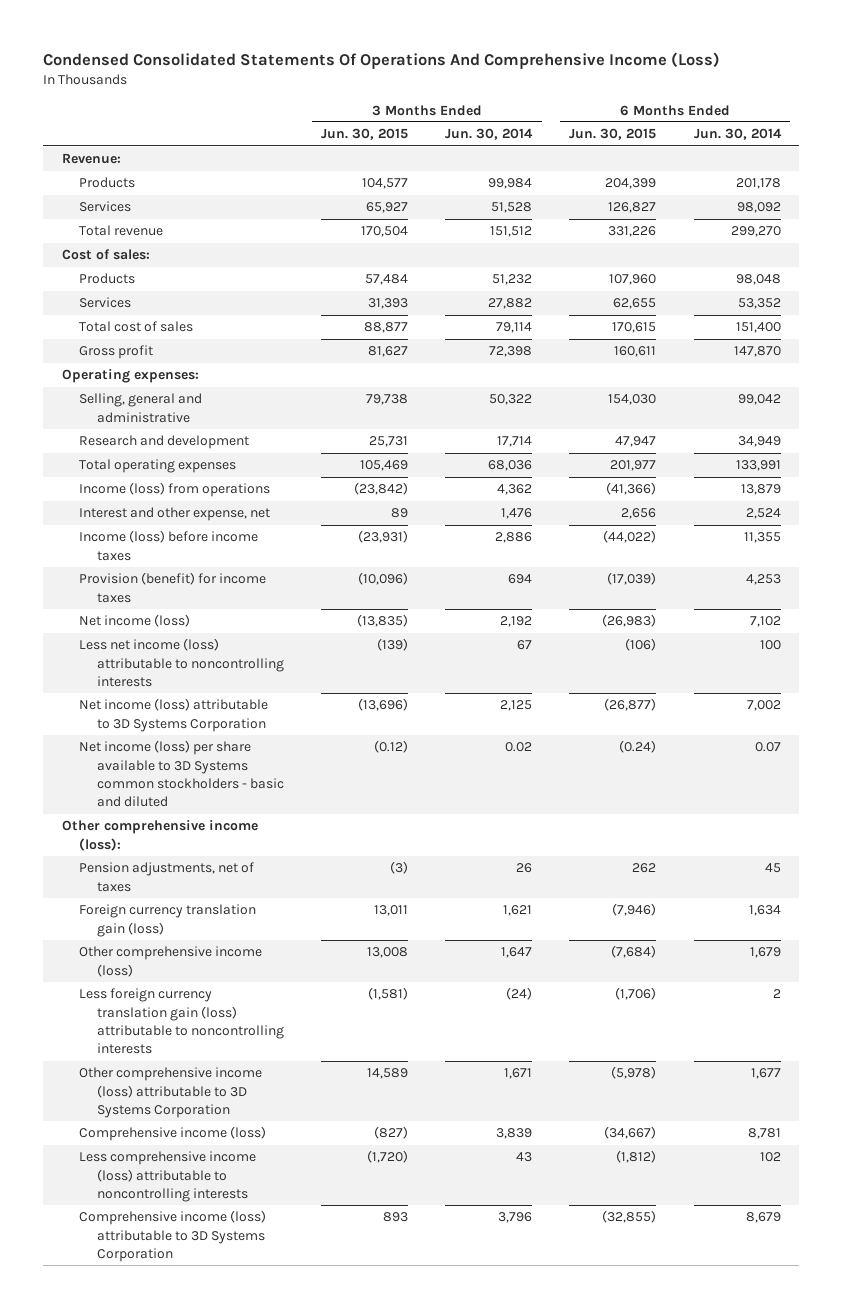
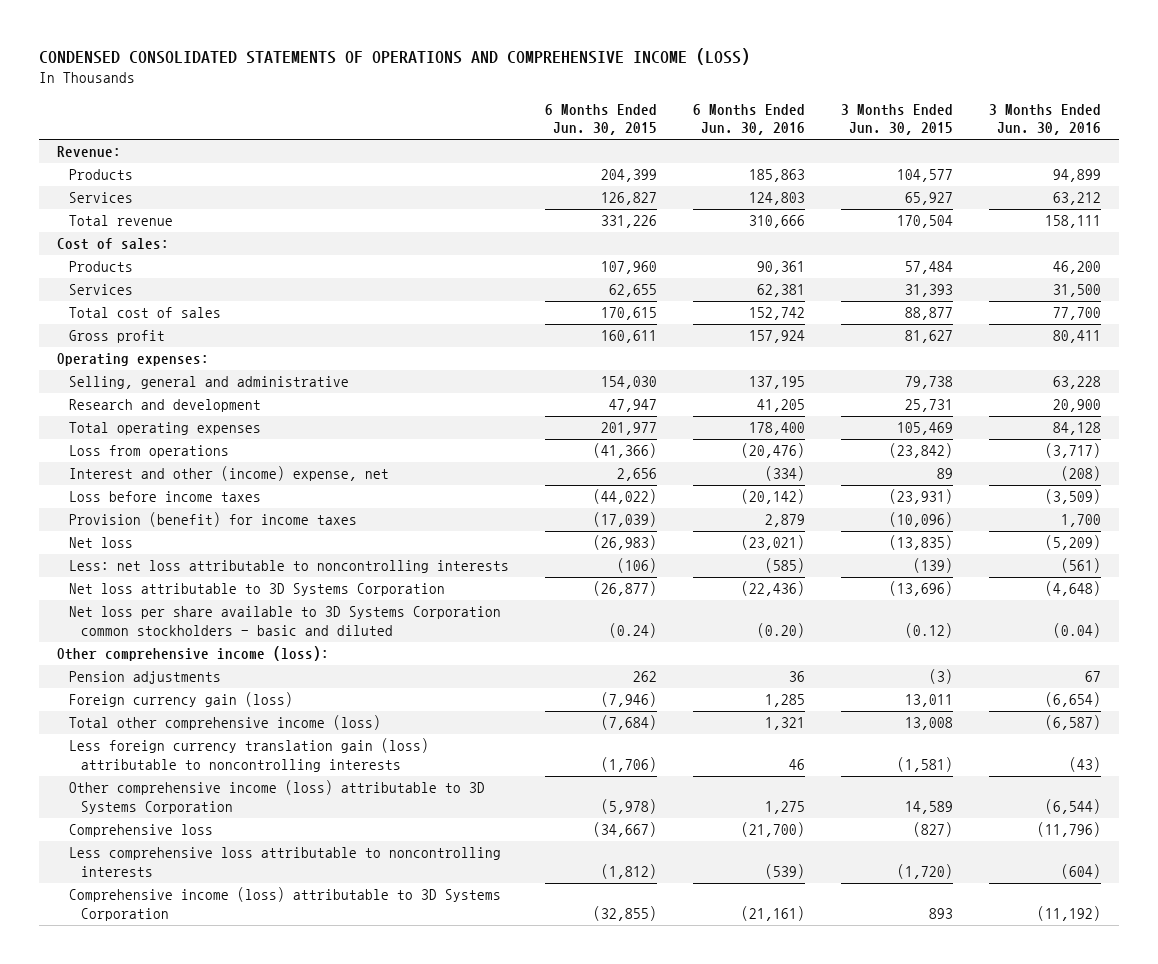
[42,52,720,70] Condensed Consolidated Statements Of Operations And Comprehensive Income (Loss) -> [38,48,750,66] CONDENSED CONSOLIDATED STATEMENTS OF OPERATIONS AND COMPREHENSIVE INCOME (LOSS)
[445,128,534,141] Jun. 30, 2014 -> none
[693,128,782,141] Jun. 30, 2014 -> none
none -> [693,103,806,136] 6 Months Ended Jun. 30, 2016
none -> [989,103,1102,136] 3 Months Ended Jun. 30, 2016
[79,482,271,498] Income (loss) from operations -> [68,445,229,459] Loss from operations
[79,507,271,522] Interest and other expense, net -> [68,466,389,482] Interest and other (income) expense, net
[79,530,259,561] Income (loss) before income taxes -> [68,491,261,503] Loss before income taxes
[79,614,191,628] Net income (loss) -> [68,537,133,549] Net loss
[79,638,284,687] Less net income (loss) attributable to noncontrolling interests -> [68,560,509,574] Less: net loss attributable to noncontrolling interests
[79,698,269,732] Net income (loss) attributable to 3D Systems Corporation -> [68,583,445,597] Net loss attributable to 3D Systems Corporation
[79,740,284,808] Net income (loss) per share available to 3D Systems common stockholders - basic and diluted -> [68,606,501,636] Net loss per share available to 3D Systems Corporation common stockholders - basic and diluted
[79,862,255,892] Pension adjustments, net of taxes -> [68,671,221,685] Pension adjustments
[79,904,257,937] Foreign currency translation gain (loss) -> [68,692,293,708] Foreign currency gain (loss)
[79,946,263,977] Other comprehensive income (loss) -> [68,715,381,731] Total other comprehensive income (loss)
[79,1126,267,1142] Comprehensive income (loss) -> [68,824,213,838] Comprehensive loss
[79,1151,257,1202] Less comprehensive income (loss) attributable to noncontrolling interests -> [68,847,501,877] Less comprehensive loss attributable to noncontrolling interests

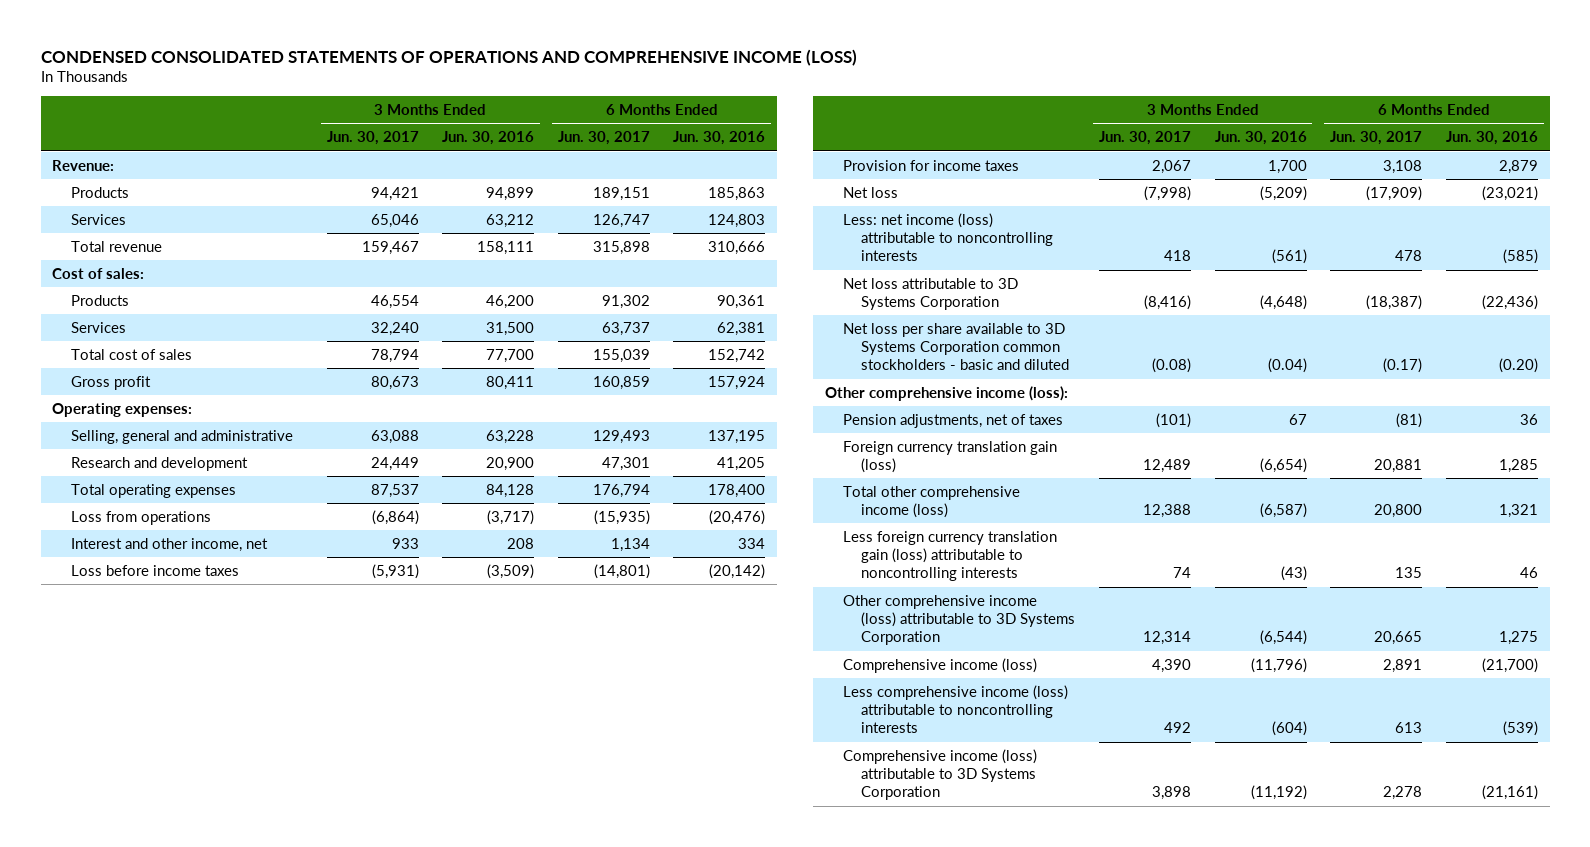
[545,103,658,136] 6 Months Ended Jun. 30, 2015 -> none
[841,103,954,136] 3 Months Ended Jun. 30, 2015 -> none
none -> [326,131,419,146] Jun. 30, 2017
none -> [557,131,650,146] Jun. 30, 2017
[68,466,389,482] Interest and other (income) expense, net -> [70,537,268,552] Interest and other income, net
[765,466,806,482] (334) -> [738,537,766,549] 334
[1061,466,1102,482] (208) -> [507,537,535,549] 208
[68,512,357,528] Provision (benefit) for income taxes -> [843,159,1020,171] Provision for income taxes
[68,560,509,574] Less: net loss attributable to noncontrolling interests -> [843,212,1054,262] Less: net income (loss) attributable to noncontrolling interests
[68,671,221,685] Pension adjustments -> [843,413,1064,428] Pension adjustments, net of taxes
[68,692,293,708] Foreign currency gain (loss) -> [843,440,1058,473] Foreign currency translation gain (loss)
[68,824,213,838] Comprehensive loss -> [843,657,1038,673] Comprehensive income (loss)
[68,847,501,877] Less comprehensive loss attributable to noncontrolling interests -> [843,684,1069,734] Less comprehensive income (loss) attributable to noncontrolling interests

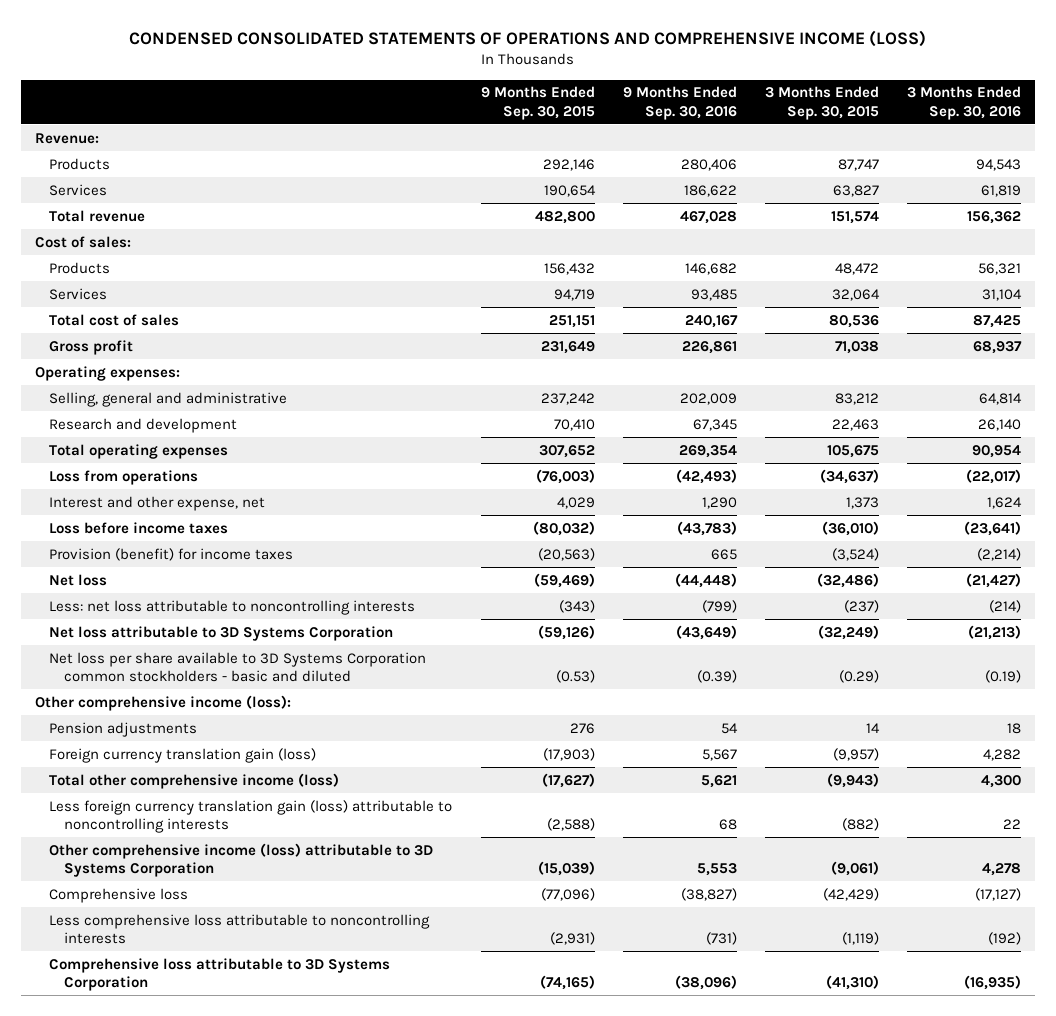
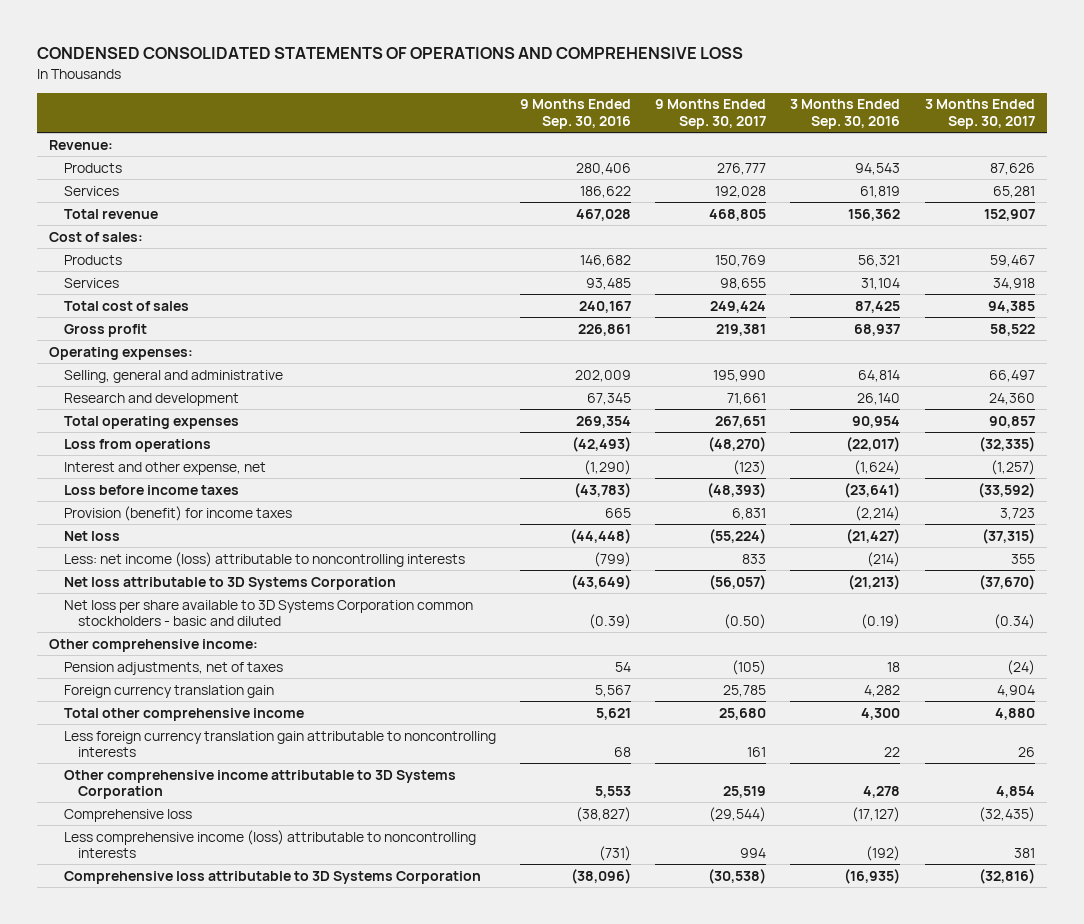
[128,30,926,48] CONDENSED CONSOLIDATED STATEMENTS OF OPERATIONS AND COMPREHENSIVE INCOME (LOSS) -> [37,47,744,60] CONDENSED CONSOLIDATED STATEMENTS OF OPERATIONS AND COMPREHENSIVE LOSS
[480,86,595,120] 9 Months Ended Sep. 30, 2015 -> none
[764,86,879,120] 3 Months Ended Sep. 30, 2015 -> none
none -> [655,99,767,129] 9 Months Ended Sep. 30, 2017
none -> [924,99,1035,129] 3 Months Ended Sep. 30, 2017
[701,496,737,509] 1,290 -> [583,459,631,475] (1,290)
[987,496,1023,509] 1,624 -> [854,459,901,475] (1,624)
[49,599,416,615] Less: net loss attributable to noncontrolling interests -> [63,551,465,567] Less: net income (loss) attributable to noncontrolling interests
[34,694,291,711] Other comprehensive income (loss): -> [49,638,259,652] Other comprehensive income:
[49,721,198,737] Pension adjustments -> [63,661,283,675] Pension adjustments, net of taxes
[49,747,317,763] Foreign currency translation gain (loss) -> [63,684,274,698] Foreign currency translation gain
[49,772,340,789] Total other comprehensive income (loss) -> [63,707,304,721] Total other comprehensive income
[49,799,453,834] Less foreign currency translation gain (loss) attributable to noncontrolling interests -> [63,730,496,758] Less foreign currency translation gain attributable to noncontrolling interests
[49,842,434,878] Other comprehensive income (loss) attributable to 3D Systems Corporation -> [63,769,456,800] Other comprehensive income attributable to 3D Systems Corporation
[49,913,431,945] Less comprehensive loss attributable to noncontrolling interests -> [63,829,476,859] Less comprehensive income (loss) attributable to noncontrolling interests

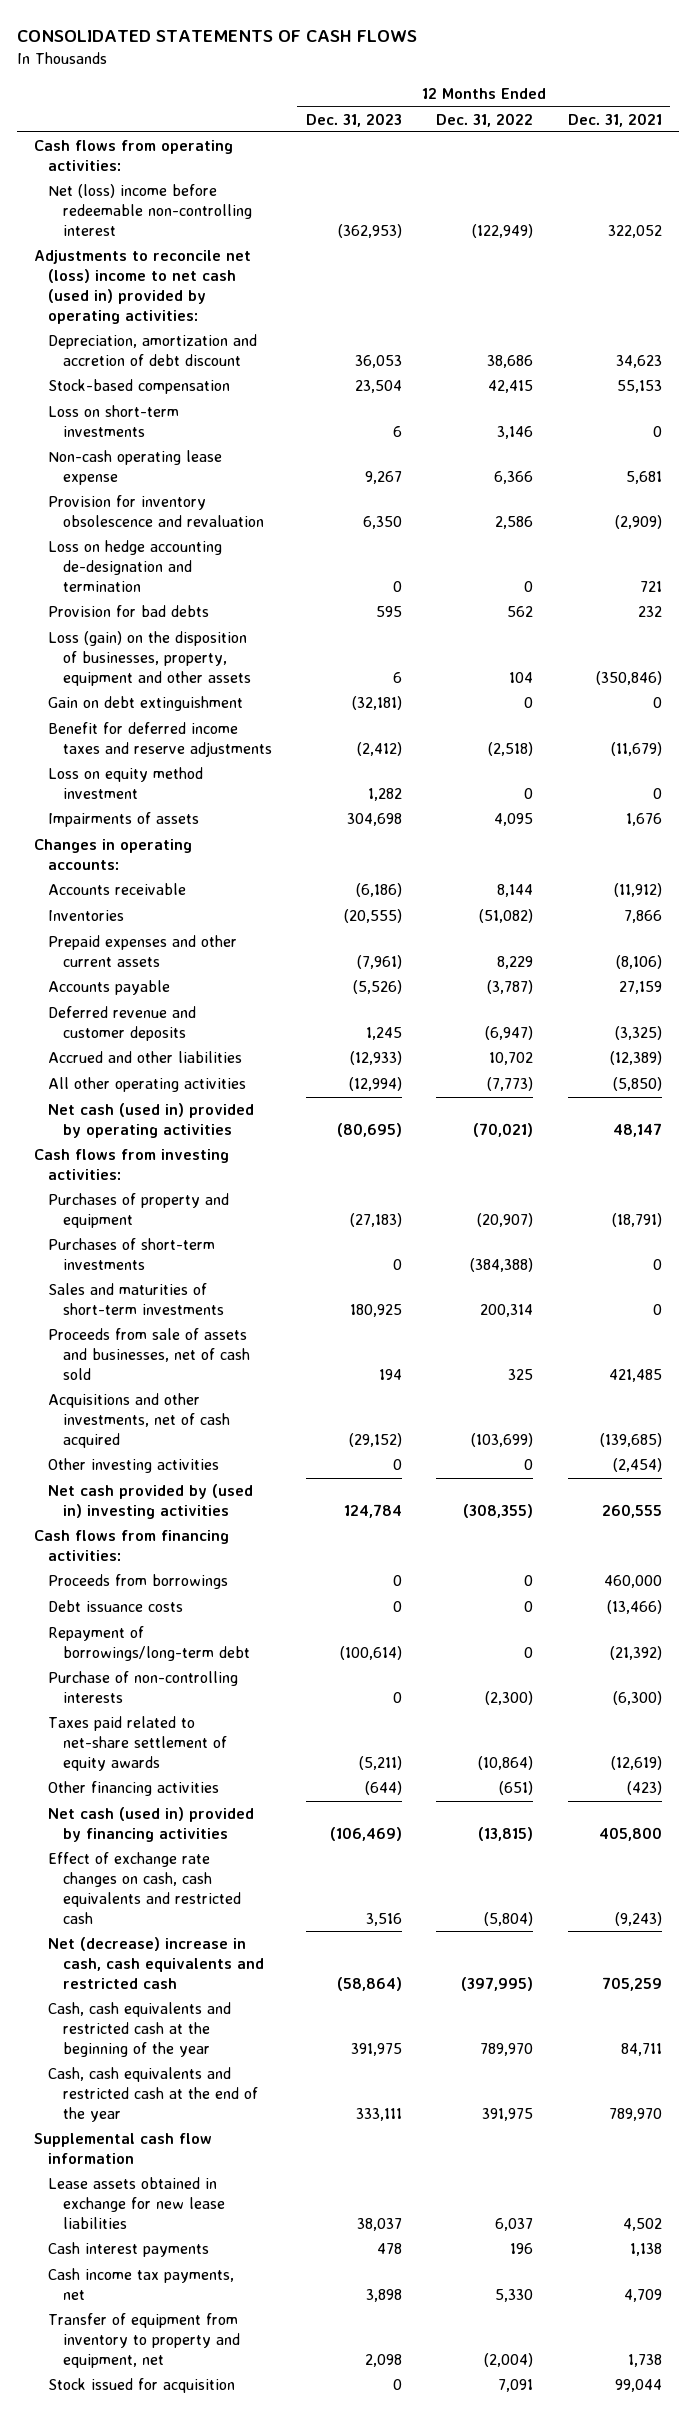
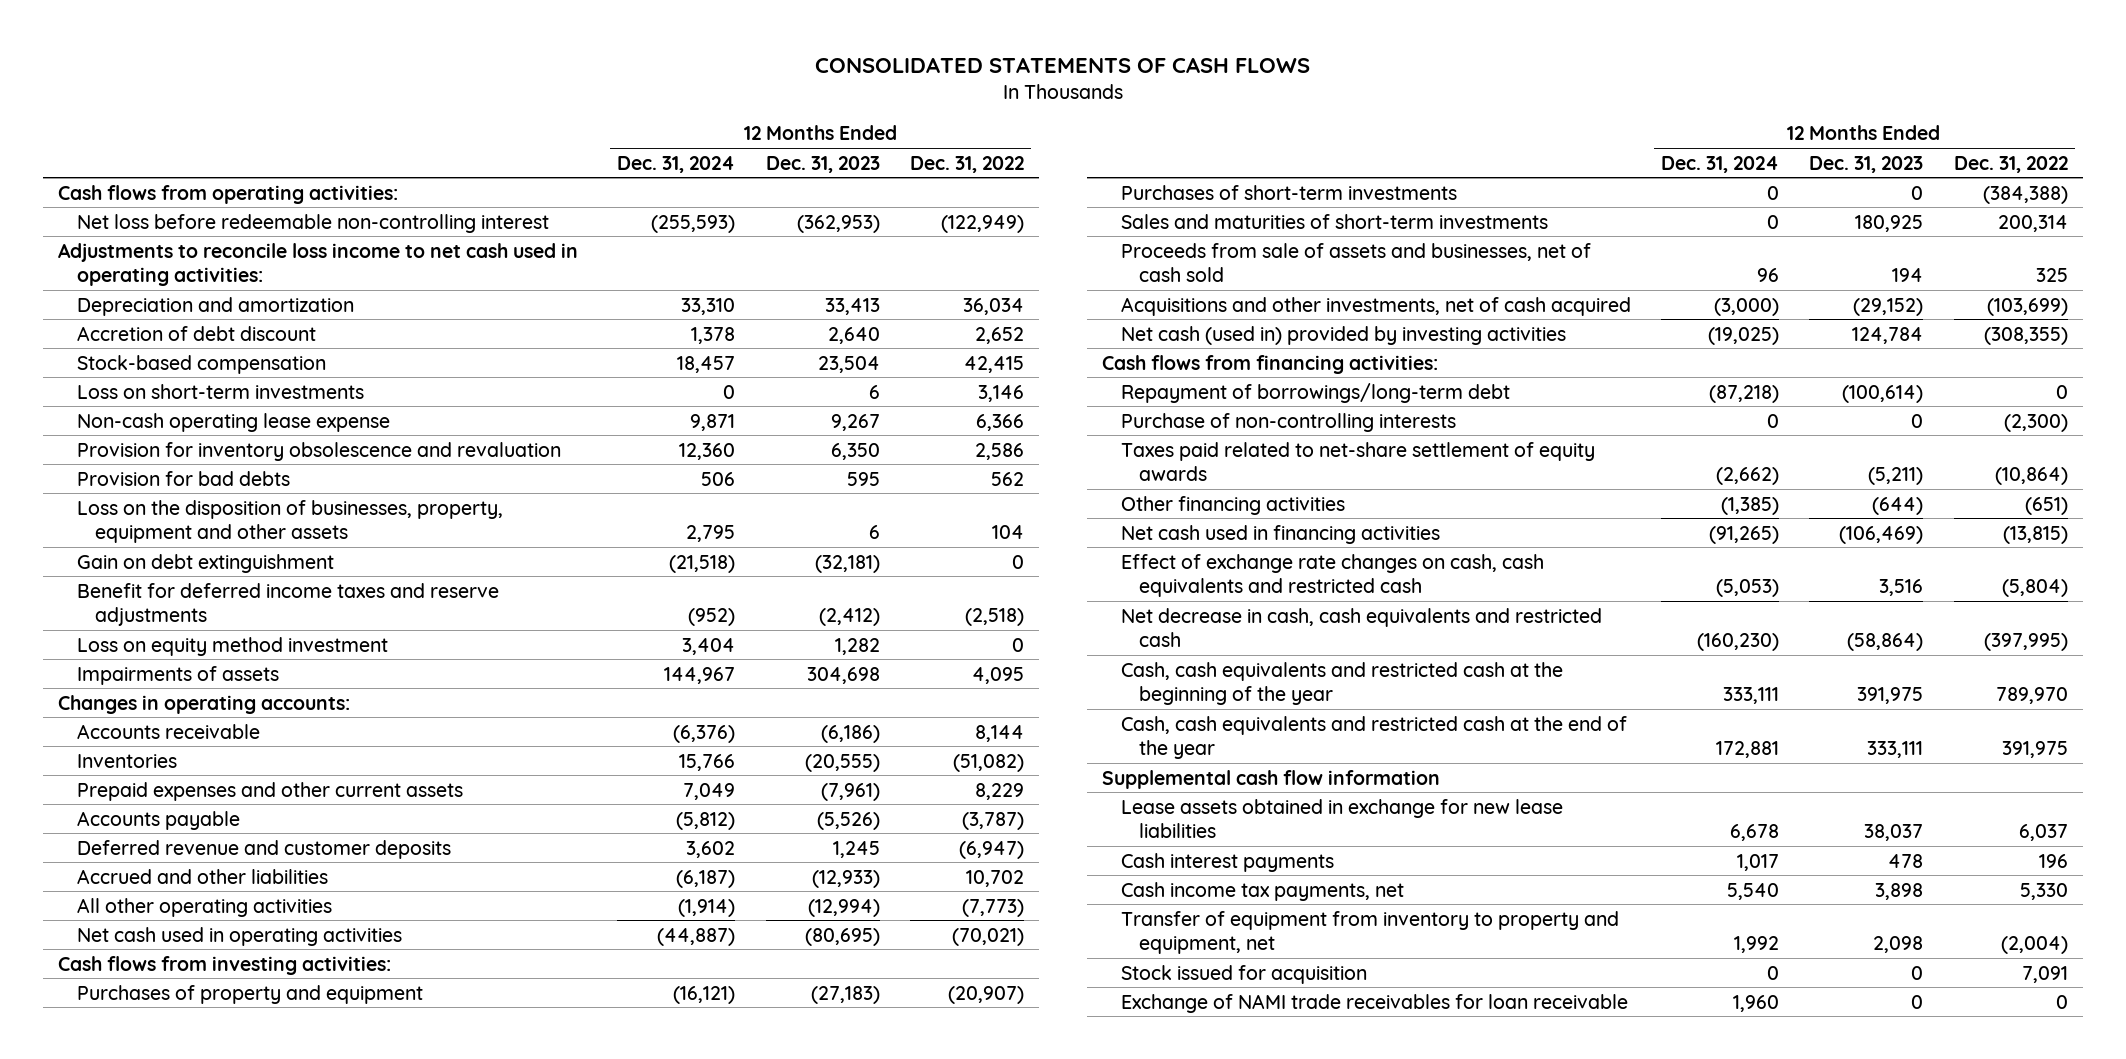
[567,112,662,127] Dec. 31, 2021 -> none
none -> [617,155,736,173] Dec. 31, 2024
[48,184,252,236] Net (loss) income before redeemable non-controlling interest -> [76,213,549,233] Net loss before redeemable non-controlling interest
[34,250,252,324] Adjustments to reconcile net (loss) income to net cash (used in) provided by operating activities: -> [58,242,579,287] Adjustments to reconcile loss income to net cash used in operating activities:
[48,334,258,367] Depreciation, amortization and accretion of debt discount -> [76,296,354,316] Depreciation and amortization
[355,355,403,369] 36,053 -> [824,297,880,315] 33,413
[487,355,534,369] 38,686 -> [962,297,1024,315] 36,034
none -> [76,325,316,341] Accretion of debt discount
[48,540,223,592] Loss on hedge accounting de-designation and termination -> none
[48,631,251,686] Loss (gain) on the disposition of businesses, property, equipment and other assets -> [76,499,503,544] Loss on the disposition of businesses, property, equipment and other assets
[48,1103,255,1139] Net cash (used in) provided by operating activities -> [76,926,402,946] Net cash used in operating activities
[48,1458,220,1474] Other investing activities -> none
[48,1484,254,1520] Net cash provided by (used in) investing activities -> [1120,325,1566,345] Net cash (used in) provided by investing activities
[48,1574,229,1590] Proceeds from borrowings -> none
[48,1600,184,1613] Debt issuance costs -> none
[48,1807,255,1843] Net cash (used in) provided by financing activities -> [1120,524,1440,544] Net cash used in financing activities
[48,1937,264,1989] Net (decrease) increase in cash, cash equivalents and restricted cash -> [1120,607,1602,648] Net decrease in cash, cash equivalents and restricted cash
none -> [1120,993,1628,1013] Exchange of NAMI trade receivables for loan receivable

